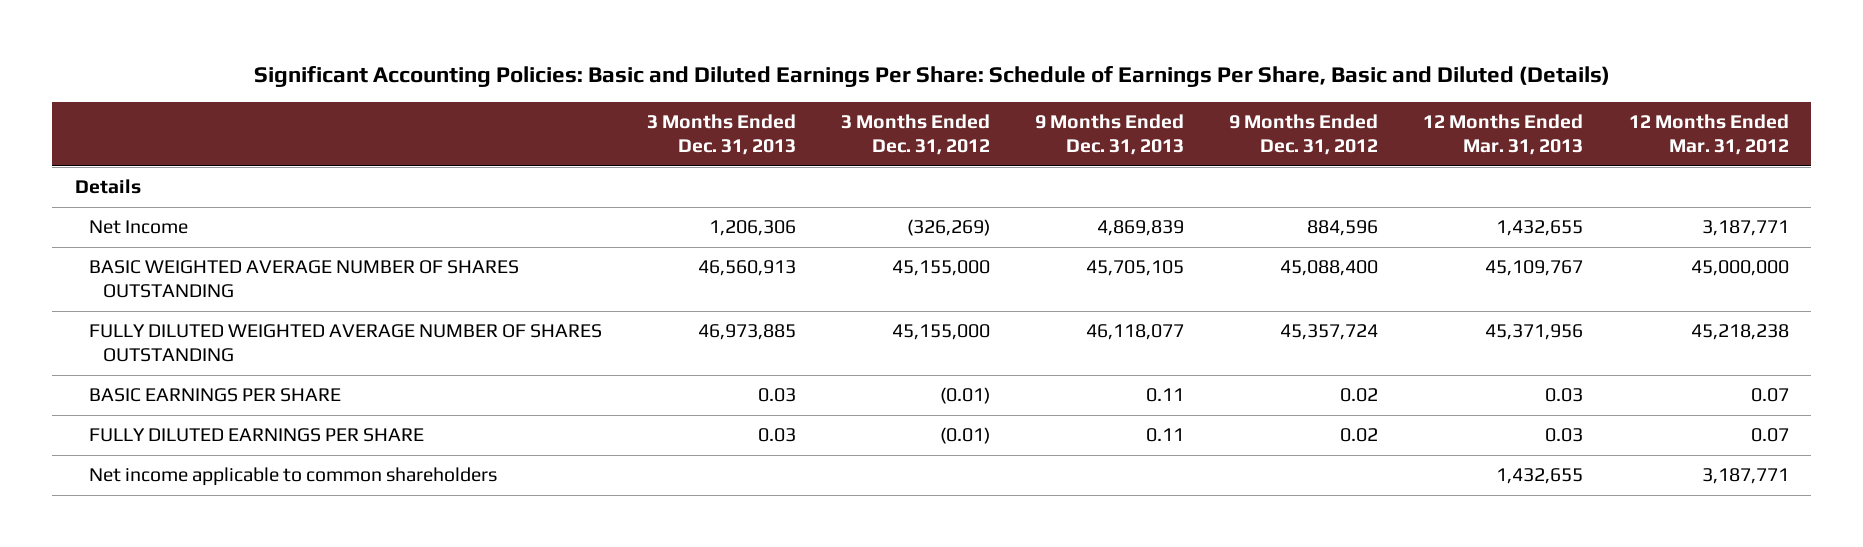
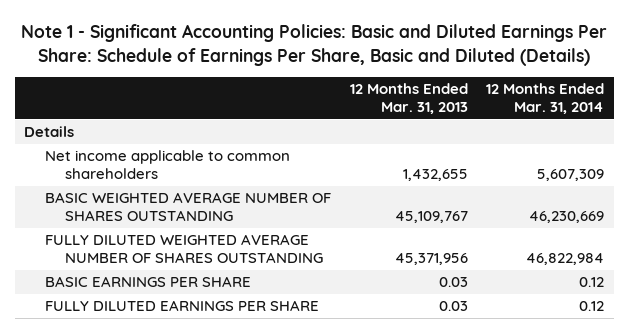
[253,66,1610,88] Significant Accounting Policies: Basic and Diluted Earnings Per Share: Schedule of Earnings Per Share, Basic and Diluted (Details) -> [21,24,608,66] Note 1 - Significant Accounting Policies: Basic and Diluted Earnings Per Share: Schedule of Earnings Per Share, Basic and Diluted (Details)
[646,113,796,156] 3 Months Ended Dec. 31, 2013 -> none
[841,113,991,156] 3 Months Ended Dec. 31, 2012 -> none
[1035,113,1185,156] 9 Months Ended Dec. 31, 2013 -> none
[1229,113,1379,156] 9 Months Ended Dec. 31, 2012 -> none
[1628,113,1789,156] 12 Months Ended Mar. 31, 2012 -> none
none -> [486,83,605,115] 12 Months Ended Mar. 31, 2014
[88,220,188,235] Net Income -> none
[88,467,497,487] Net income applicable to common shareholders -> [44,150,290,180] Net income applicable to common shareholders

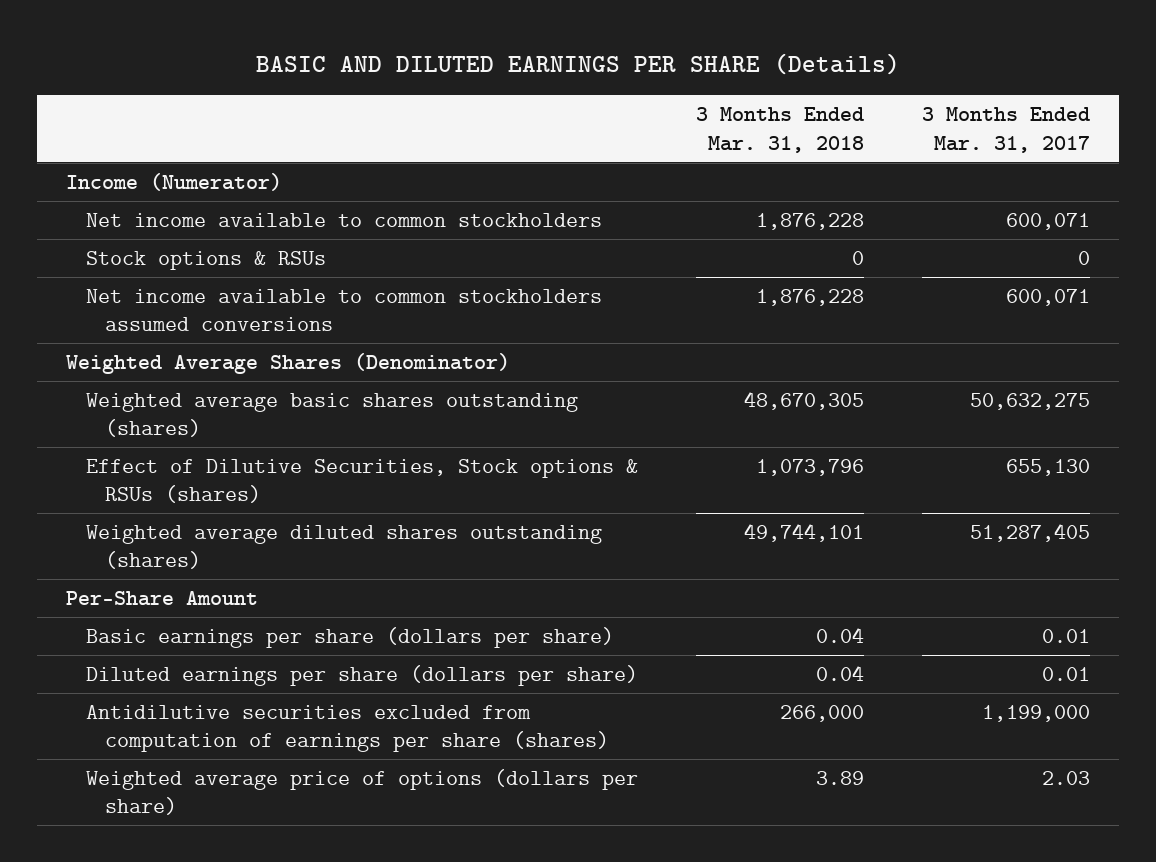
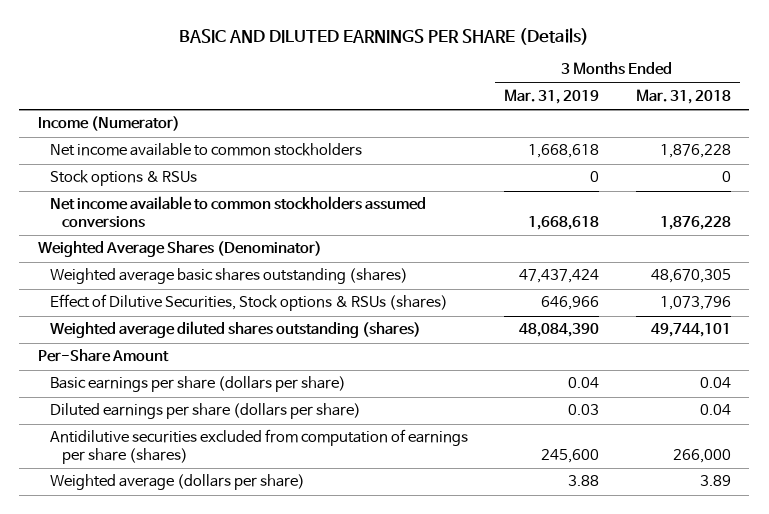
[921,107,1090,153] 3 Months Ended Mar. 31, 2017 -> none
none -> [504,89,600,105] Mar. 31, 2019
[85,769,638,816] Weighted average price of options (dollars per share) -> [49,474,305,491] Weighted average (dollars per share)

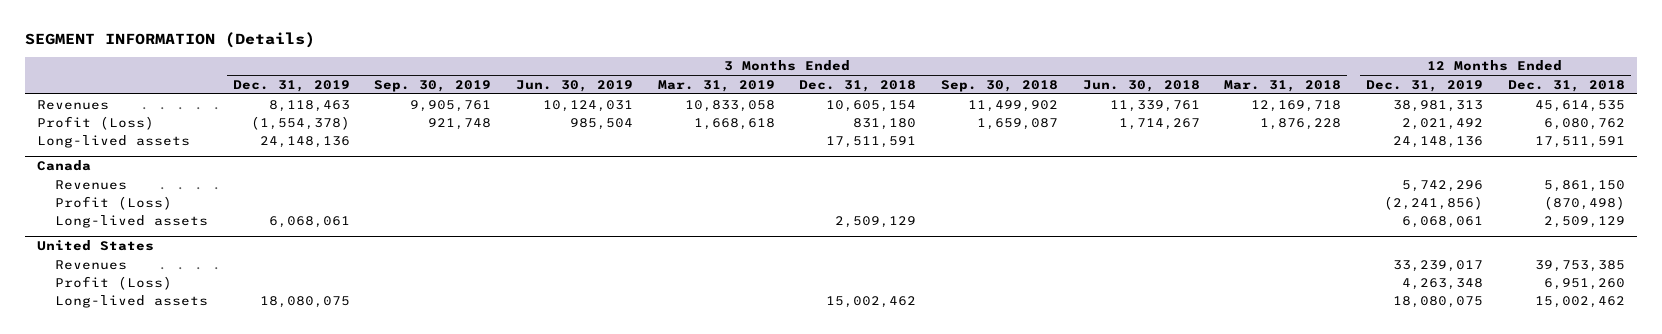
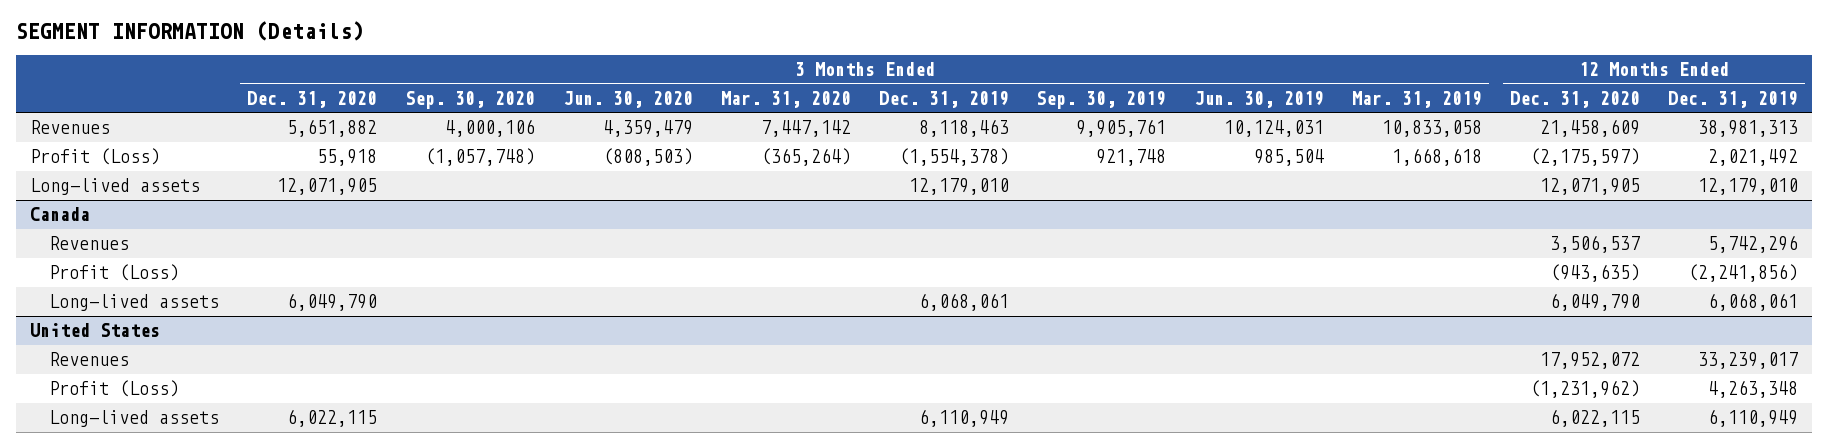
[799,79,917,92] Dec. 31, 2018 -> none
[940,79,1058,92] Sep. 30, 2018 -> none
[1082,79,1200,92] Jun. 30, 2018 -> none
[1224,79,1342,92] Mar. 31, 2018 -> none
[1507,79,1625,92] Dec. 31, 2018 -> none
none -> [247,90,378,108] Dec. 31, 2020
none -> [405,90,536,109] Sep. 30, 2020
none -> [562,90,693,108] Jun. 30, 2020
none -> [720,90,851,108] Mar. 31, 2020
none -> [1509,90,1640,108] Dec. 31, 2020
[259,135,350,148] 24,148,136 -> [908,178,1009,196] 12,179,010
[1392,135,1483,148] 24,148,136 -> [1697,178,1798,196] 12,179,010
[259,295,350,308] 18,080,075 -> [918,409,1009,428] 6,110,949
[1392,295,1483,308] 18,080,075 -> [1707,409,1798,428] 6,110,949

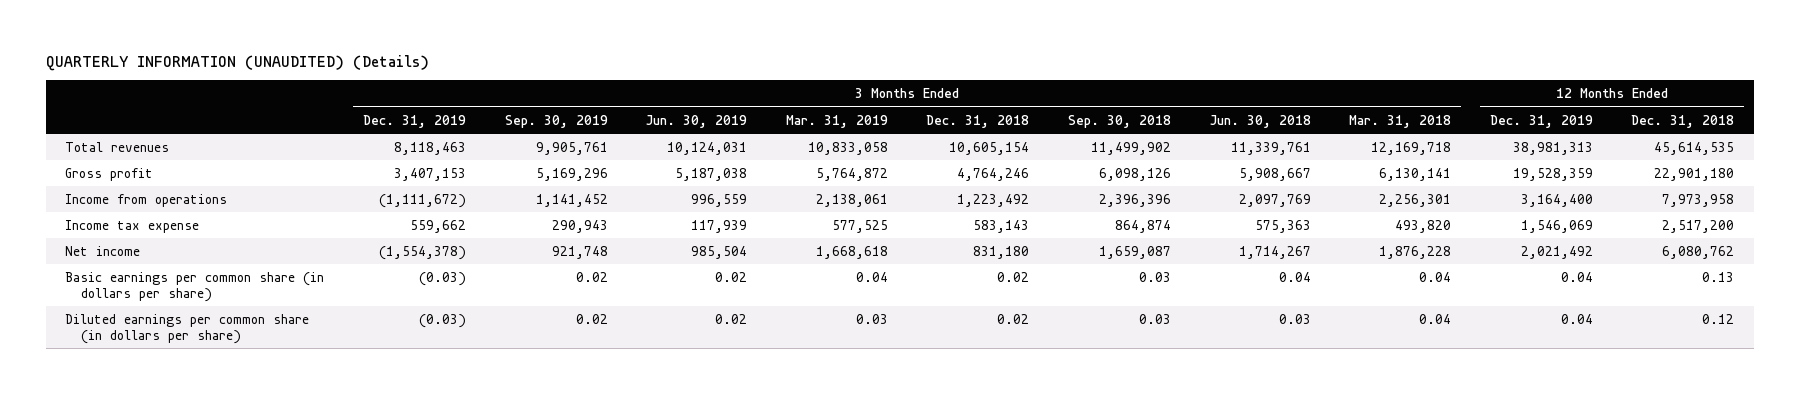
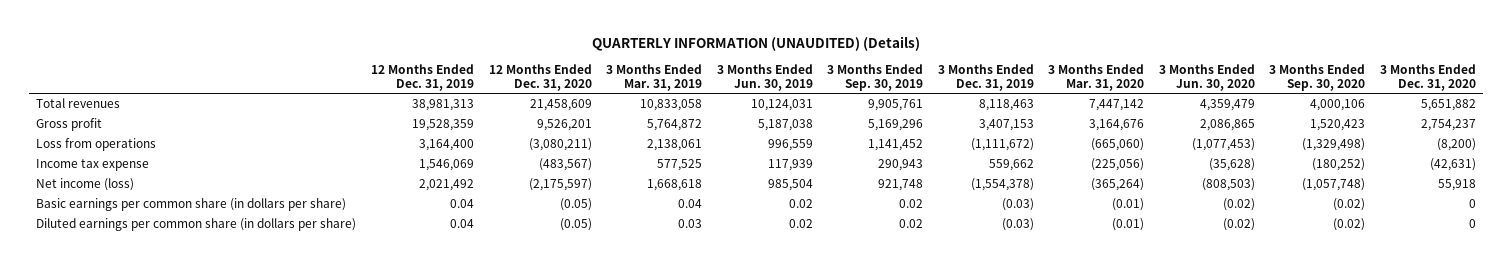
[926,114,1030,128] Dec. 31, 2018 -> none
[1068,114,1172,128] Sep. 30, 2018 -> none
[1209,114,1311,128] Jun. 30, 2018 -> none
[1349,114,1452,128] Mar. 31, 2018 -> none
[1631,114,1735,128] Dec. 31, 2018 -> none
none -> [488,63,592,91] 12 Months Ended Dec. 31, 2020
none -> [1048,63,1145,91] 3 Months Ended Mar. 31, 2020
none -> [1158,63,1255,91] 3 Months Ended Jun. 30, 2020
none -> [1269,63,1366,91] 3 Months Ended Sep. 30, 2020
none -> [1379,63,1476,91] 3 Months Ended Dec. 31, 2020
[65,193,228,207] Income from operations -> [36,138,157,152] Loss from operations
[65,245,141,256] Net income -> [36,178,135,192] Net income (loss)

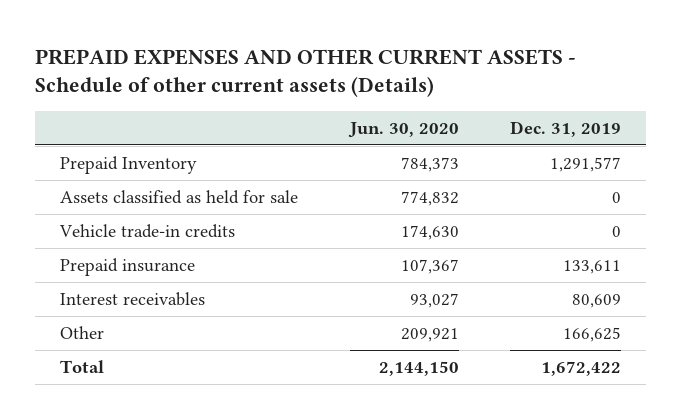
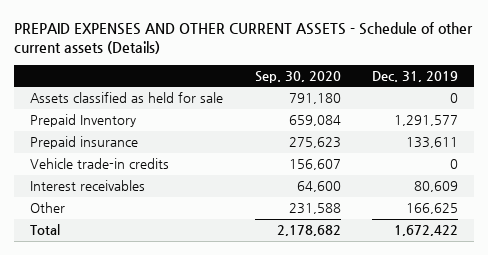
[347,121,459,138] Jun. 30, 2020 -> none
none -> [254,70,341,83] Sep. 30, 2020
[60,155,198,174] Prepaid Inventory -> [29,114,136,128] Prepaid Inventory
[59,223,236,238] Vehicle trade-in credits -> [29,158,169,170] Vehicle trade-in credits

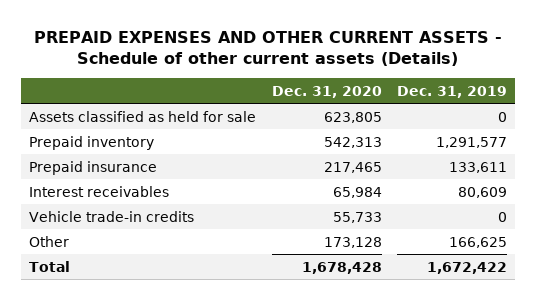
[254,70,341,83] Sep. 30, 2020 -> none
none -> [271,85,382,98] Dec. 31, 2020
[29,114,136,128] Prepaid Inventory -> [28,135,154,150] Prepaid inventory
[29,158,169,170] Vehicle trade-in credits -> [28,210,194,222] Vehicle trade-in credits

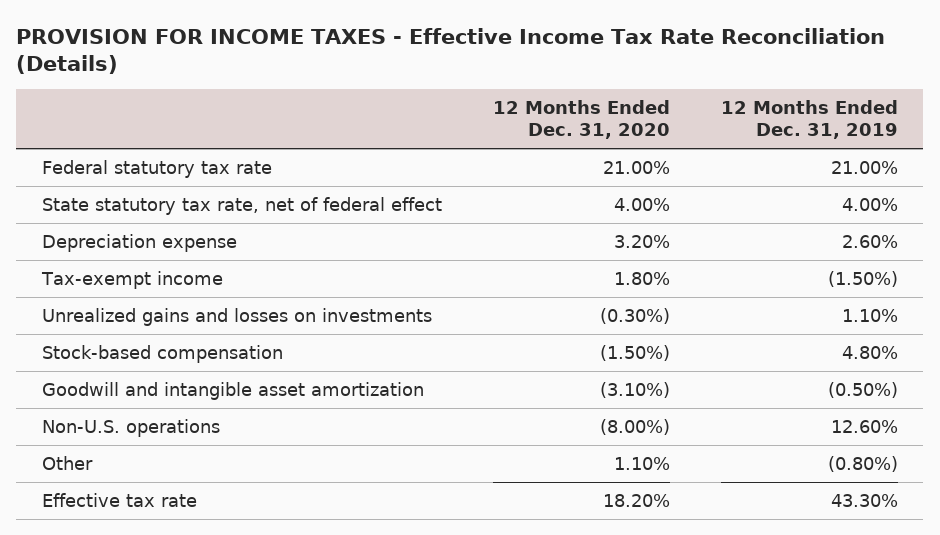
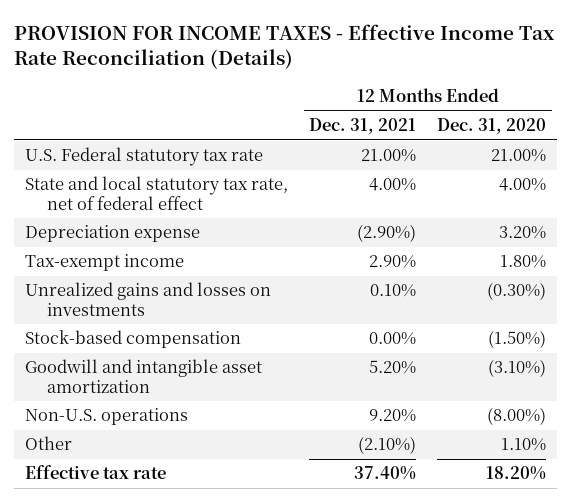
[720,99,898,140] 12 Months Ended Dec. 31, 2019 -> none
none -> [309,118,417,135] Dec. 31, 2021
[41,159,272,178] Federal statutory tax rate -> [24,147,263,167] U.S. Federal statutory tax rate
[41,196,442,215] State statutory tax rate, net of federal effect -> [24,176,288,210] State and local statutory tax rate, net of federal effect

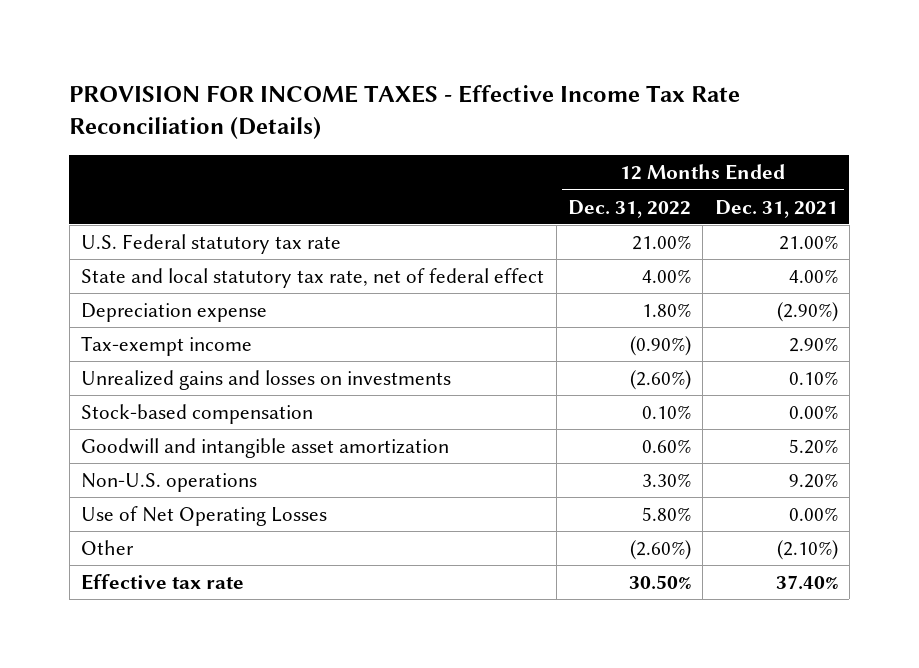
[437,118,547,135] Dec. 31, 2020 -> none
none -> [567,199,691,218] Dec. 31, 2022
none -> [81,505,328,526] Use of Net Operating Losses

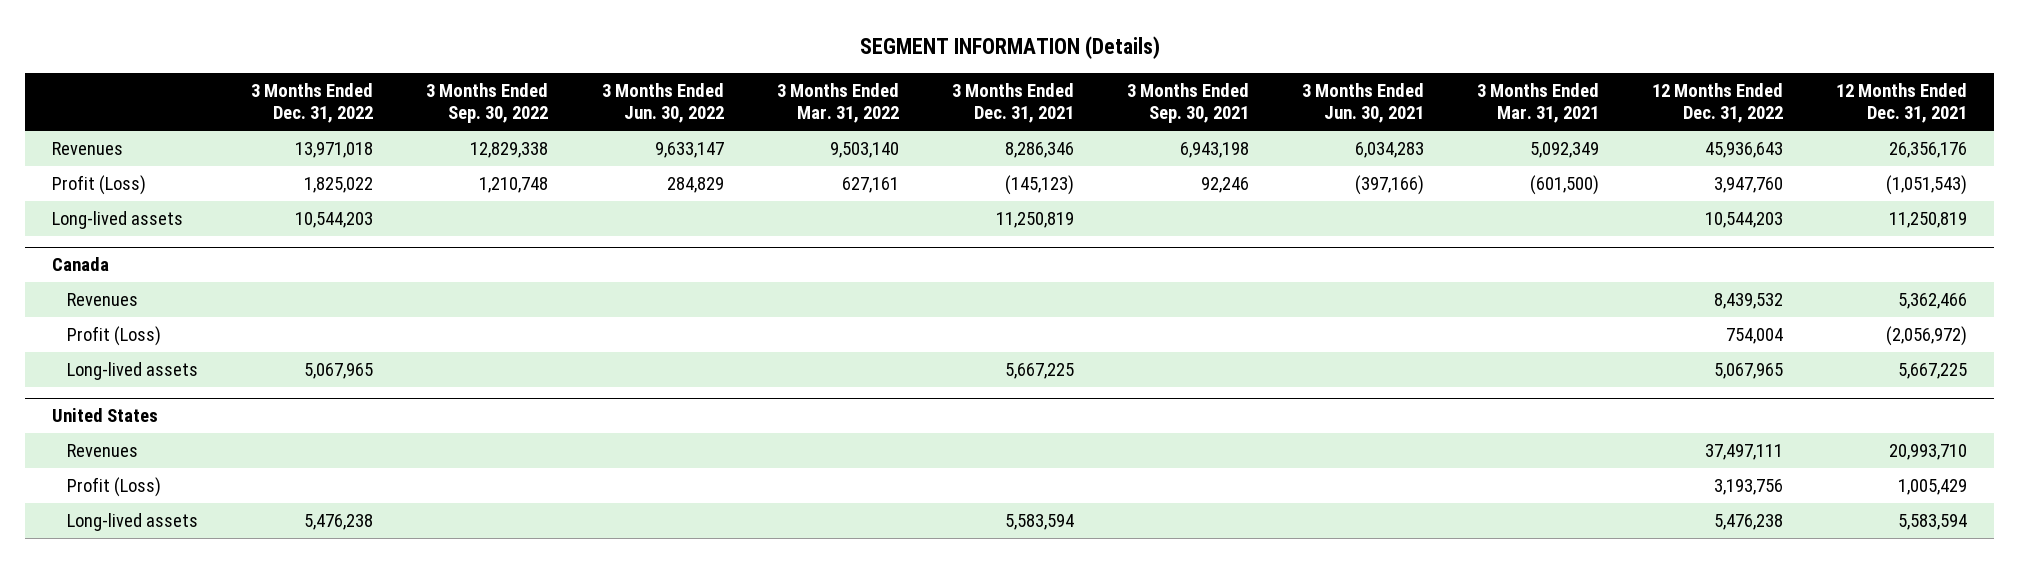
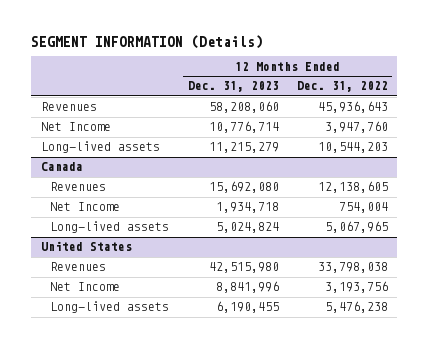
[251,83,374,124] 3 Months Ended Dec. 31, 2022 -> none
[426,83,549,124] 3 Months Ended Sep. 30, 2022 -> none
[601,83,724,124] 3 Months Ended Jun. 30, 2022 -> none
[776,83,899,124] 3 Months Ended Mar. 31, 2022 -> none
[951,83,1074,124] 3 Months Ended Dec. 31, 2021 -> none
[1126,83,1249,124] 3 Months Ended Sep. 30, 2021 -> none
[1301,83,1424,124] 3 Months Ended Jun. 30, 2021 -> none
[1477,83,1600,124] 3 Months Ended Mar. 31, 2021 -> none
[1836,83,1968,124] 12 Months Ended Dec. 31, 2021 -> none
none -> [187,81,279,93] Dec. 31, 2023
[51,175,146,196] Profit (Loss) -> [40,122,111,132] Net Income
[1714,293,1784,310] 8,439,532 -> [317,181,388,194] 12,138,605
[67,326,162,347] Profit (Loss) -> [50,202,121,212] Net Income
[1705,444,1784,461] 37,497,111 -> [317,262,388,274] 33,798,038
[67,477,162,498] Profit (Loss) -> [50,282,121,292] Net Income

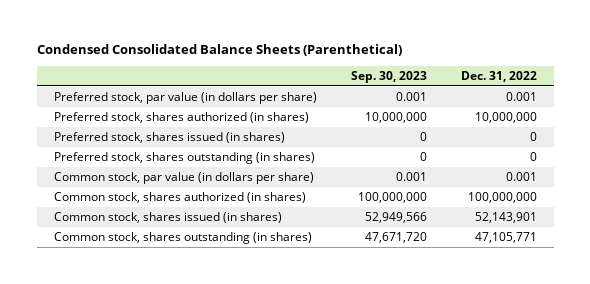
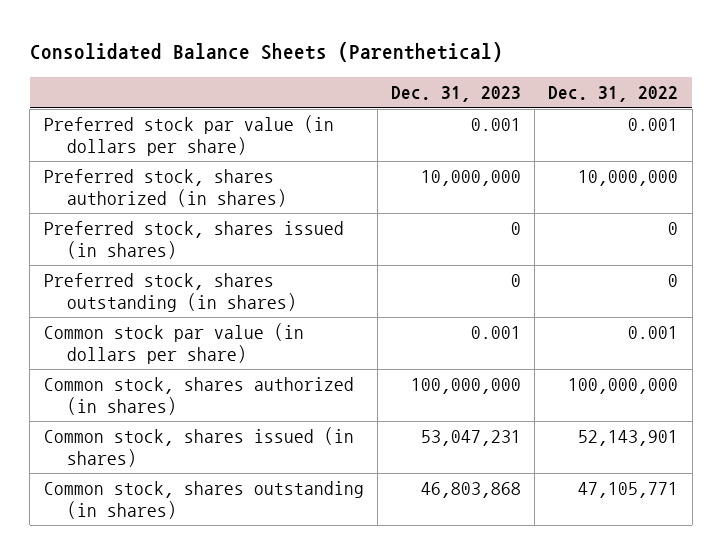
[36,44,402,57] Condensed Consolidated Balance Sheets (Parenthetical) -> [29,42,503,63] Consolidated Balance Sheets (Parenthetical)
[350,70,427,83] Sep. 30, 2023 -> none
none -> [390,86,521,103] Dec. 31, 2023
[53,91,317,104] Preferred stock, par value (in dollars per share) -> [43,115,334,156] Preferred stock par value (in dollars per share)
[53,171,314,184] Common stock, par value (in dollars per share) -> [43,323,304,364] Common stock par value (in dollars per share)

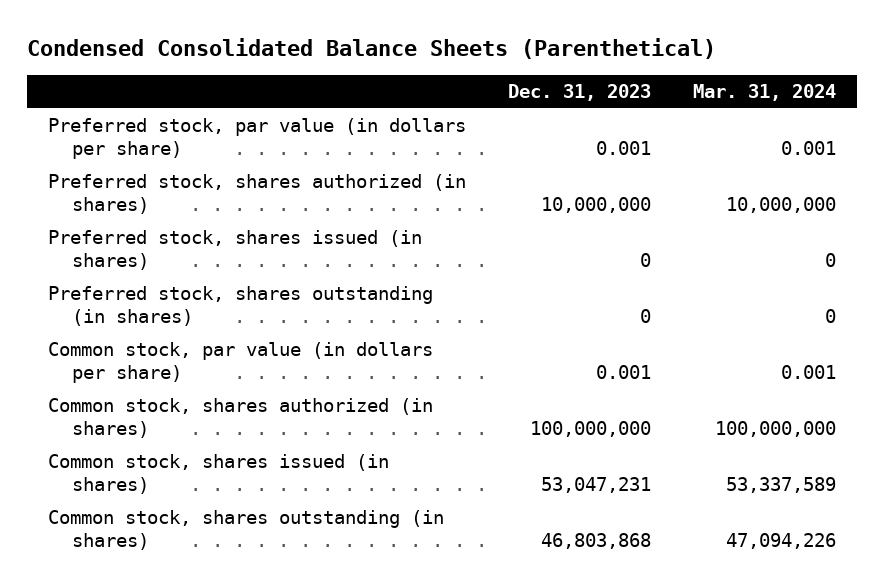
[29,42,503,63] Consolidated Balance Sheets (Parenthetical) -> [27,38,717,60] Condensed Consolidated Balance Sheets (Parenthetical)
[548,86,679,103] Dec. 31, 2022 -> none
none -> [692,84,836,102] Mar. 31, 2024
[43,115,334,156] Preferred stock par value (in dollars per share) -> [47,118,466,160] Preferred stock, par value (in dollars per share)
[43,323,304,364] Common stock par value (in dollars per share) -> [47,342,433,384] Common stock, par value (in dollars per share)

